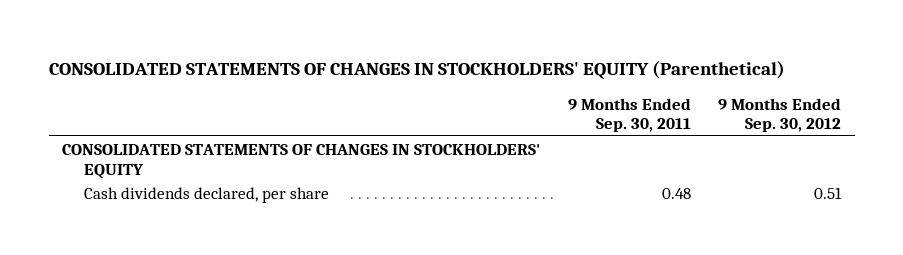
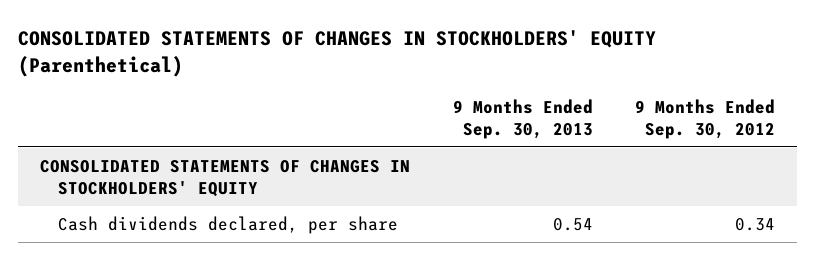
[567,97,691,132] 9 Months Ended Sep. 30, 2011 -> none
none -> [452,98,593,139] 9 Months Ended Sep. 30, 2013
[813,187,842,200] 0.51 -> [735,217,776,231] 0.34

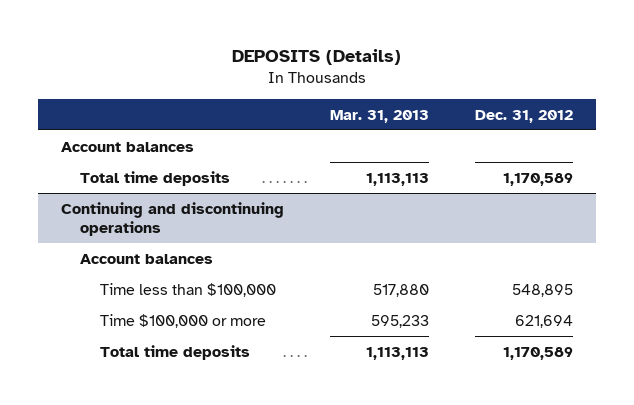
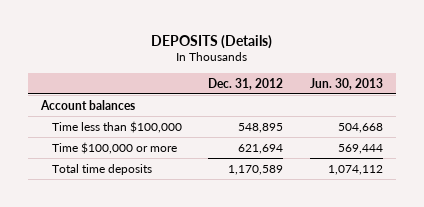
[329,109,429,123] Mar. 31, 2013 -> none
none -> [309,77,383,90] Jun. 30, 2013
[80,170,231,186] Total time deposits -> none
[60,201,284,237] Continuing and discontinuing operations -> none
[80,253,214,264] Account balances -> none

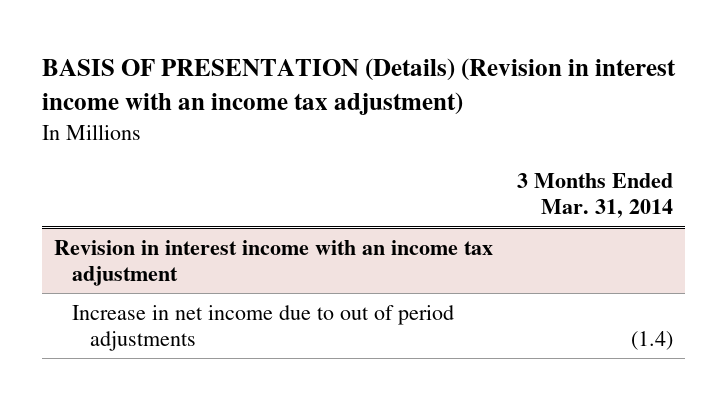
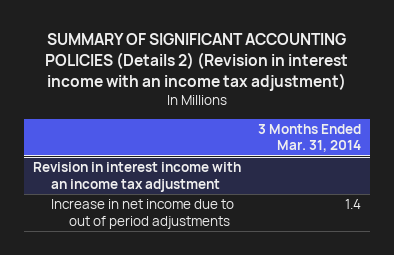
[42,58,677,116] BASIS OF PRESENTATION (Details) (Revision in interest income with an income tax adjustment) -> [45,33,349,91] SUMMARY OF SIGNIFICANT ACCOUNTING POLICIES (Details 2) (Revision in interest income with an income tax adjustment)
[631,330,674,350] (1.4) -> [345,199,362,210] 1.4

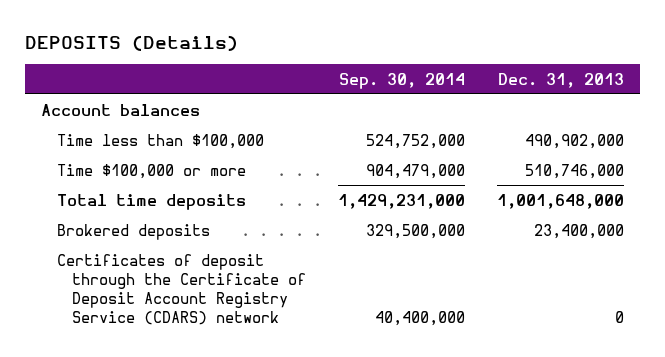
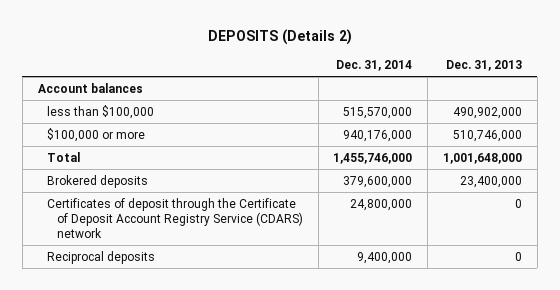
[25,34,239,51] DEPOSITS (Details) -> [207,29,352,46] DEPOSITS (Details 2)
[338,72,465,89] Sep. 30, 2014 -> none
none -> [336,60,413,72] Dec. 31, 2014
[56,133,264,149] Time less than $100,000 -> [47,104,155,119] less than $100,000
[56,163,246,179] Time $100,000 or more -> [47,127,146,142] $100,000 or more
[56,193,246,210] Total time deposits -> [47,151,81,162] Total
none -> [47,250,156,264] Reciprocal deposits

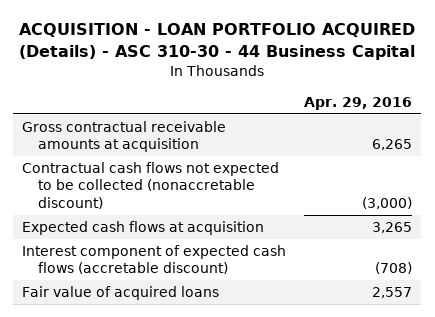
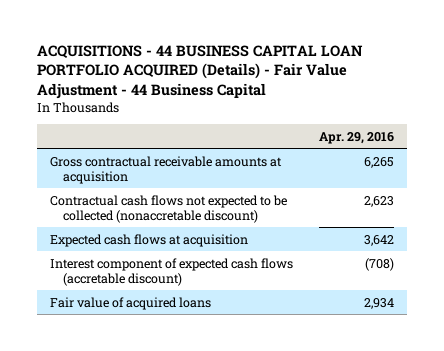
[19,23,416,60] ACQUISITION - LOAN PORTFOLIO ACQUIRED (Details) - ASC 310-30 - 44 Business Capital -> [36,45,363,99] ACQUISITIONS - 44 BUSINESS CAPITAL LOAN PORTFOLIO ACQUIRED (Details) - Fair Value Adjustment - 44 Business Capital
[362,196,413,209] (3,000) -> [364,195,395,207] 2,623
[372,222,413,234] 3,265 -> [364,234,395,246] 3,642
[372,287,413,299] 2,557 -> [364,297,395,309] 2,934

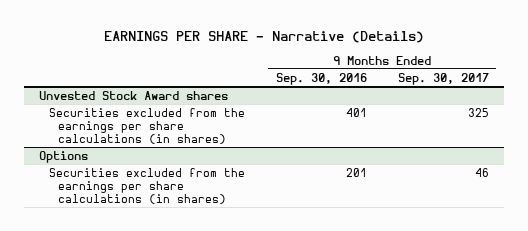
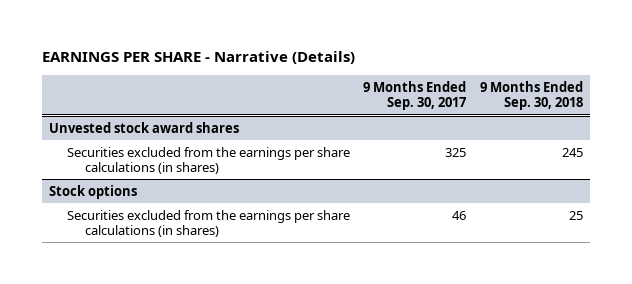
[275,72,367,85] Sep. 30, 2016 -> none
none -> [480,80,584,111] 9 Months Ended Sep. 30, 2018
[39,90,229,100] Unvested Stock Award shares -> [48,121,239,133] Unvested stock award shares
[39,150,89,163] Options -> [48,184,137,199] Stock options

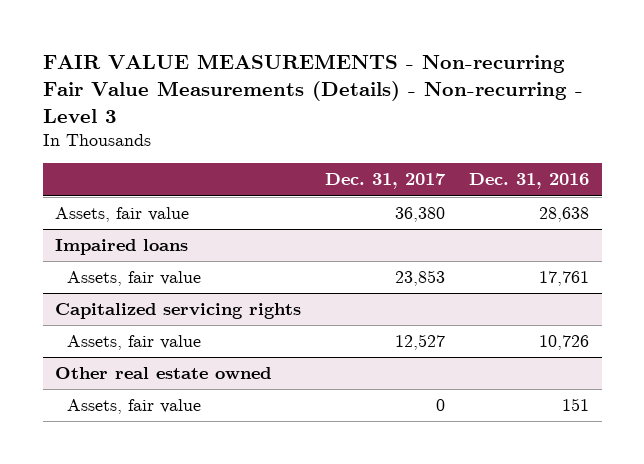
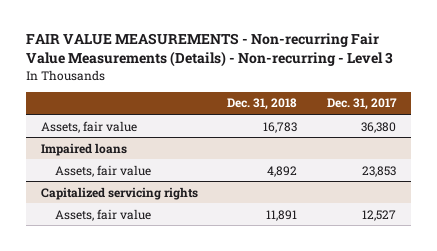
[469,173,590,190] Dec. 31, 2016 -> none
none -> [227,98,298,111] Dec. 31, 2018
[54,366,271,379] Other real estate owned -> none
[67,398,202,414] Assets, fair value -> none

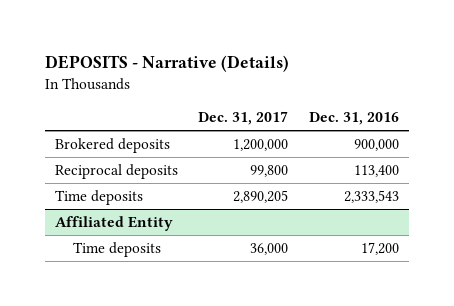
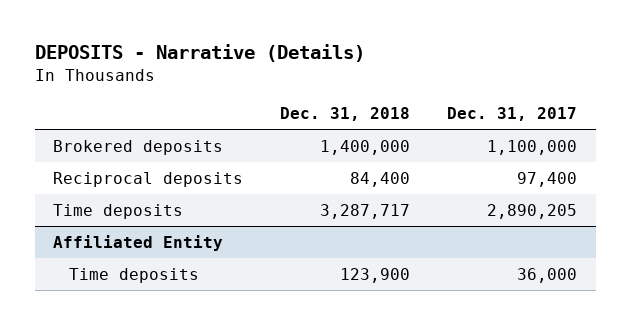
[308,112,399,126] Dec. 31, 2016 -> none
none -> [280,106,411,121] Dec. 31, 2018
[233,139,289,152] 1,200,000 -> [487,139,578,155] 1,100,000
[250,165,289,178] 99,800 -> [517,171,578,187] 97,400

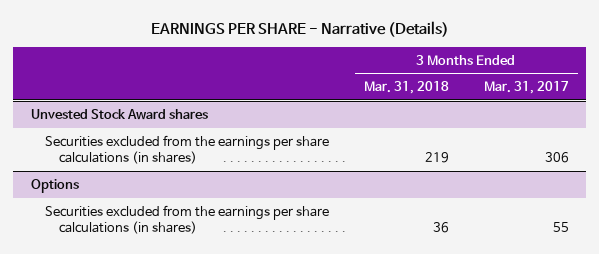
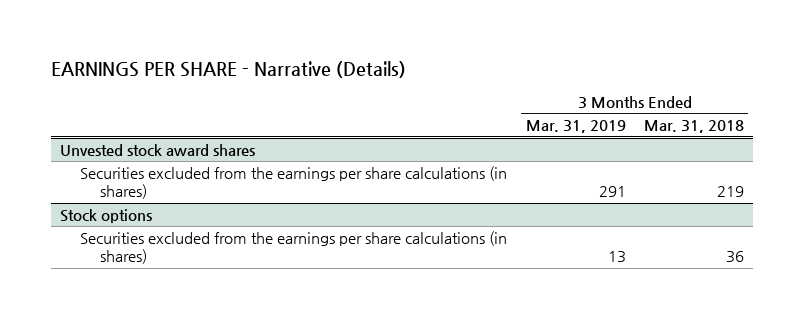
[483,81,569,95] Mar. 31, 2017 -> none
none -> [525,120,626,134] Mar. 31, 2019
[30,109,208,121] Unvested Stock Award shares -> [60,143,256,156] Unvested stock award shares
[30,179,79,194] Options -> [60,208,153,223] Stock options

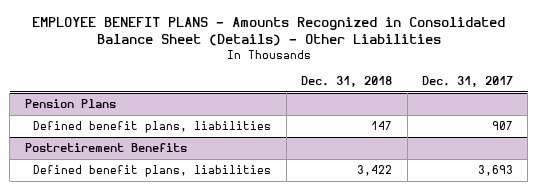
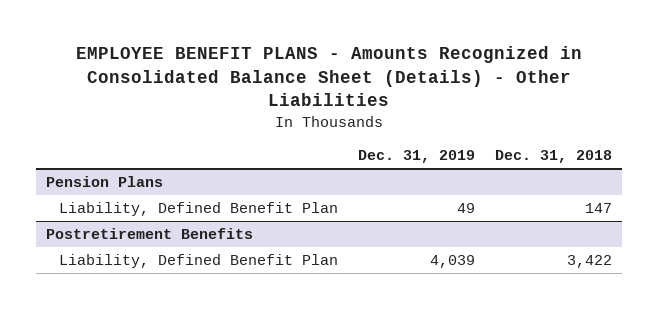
[422,76,514,88] Dec. 31, 2017 -> none
none -> [358,149,476,163] Dec. 31, 2019
[33,121,272,134] Defined benefit plans, liabilities -> [59,202,339,217] Liability, Defined Benefit Plan
[33,165,272,178] Defined benefit plans, liabilities -> [59,254,339,269] Liability, Defined Benefit Plan

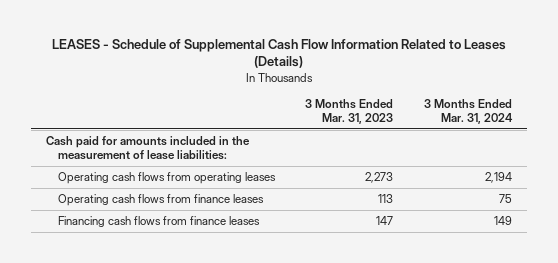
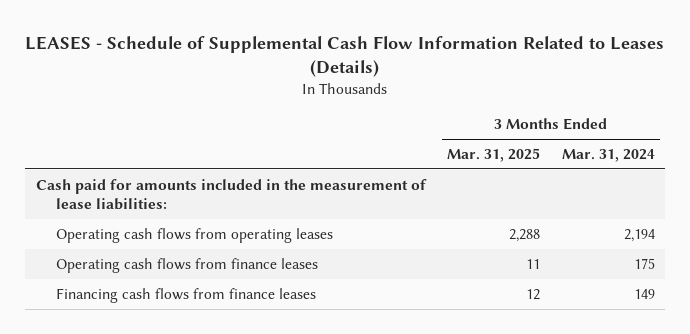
[305,99,394,124] 3 Months Ended Mar. 31, 2023 -> none
none -> [447,147,541,162] Mar. 31, 2025
[498,194,512,204] 75 -> [633,257,655,269] 175

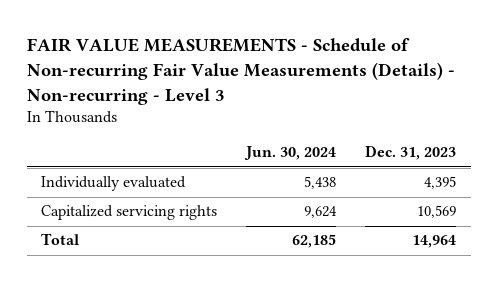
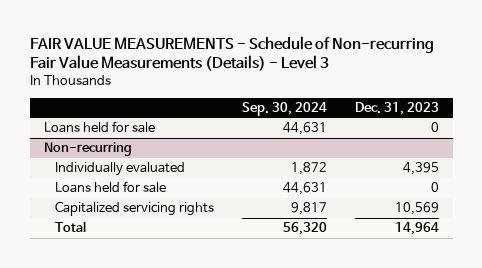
[26,38,455,105] FAIR VALUE MEASUREMENTS - Schedule of Non-recurring Fair Value Measurements (Details) - Non-recurring - Level 3 -> [29,36,434,72] FAIR VALUE MEASUREMENTS - Schedule of Non-recurring Fair Value Measurements (Details) - Level 3
[244,146,337,161] Jun. 30, 2024 -> none
none -> [242,102,328,117] Sep. 30, 2024
none -> [43,121,155,134] Loans held for sale
none -> [43,142,132,157] Non-recurring
none -> [55,181,167,194] Loans held for sale

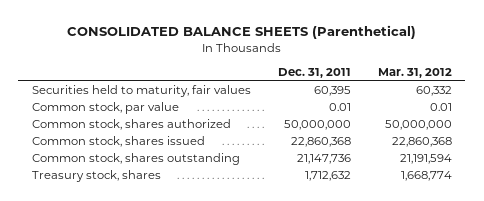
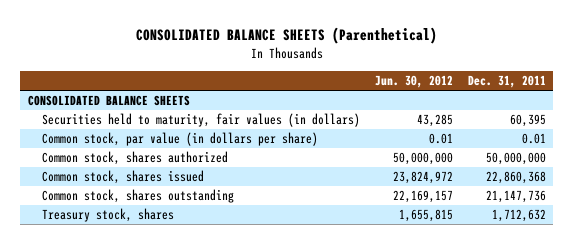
[377,67,452,78] Mar. 31, 2012 -> none
none -> [374,75,453,89] Jun. 30, 2012
none -> [27,95,190,107] CONSOLIDATED BALANCE SHEETS
[31,84,251,97] Securities held to maturity, fair values -> [42,113,361,128] Securities held to maturity, fair values (in dollars)
[31,101,179,114] Common stock, par value -> [42,132,319,147] Common stock, par value (in dollars per share)

